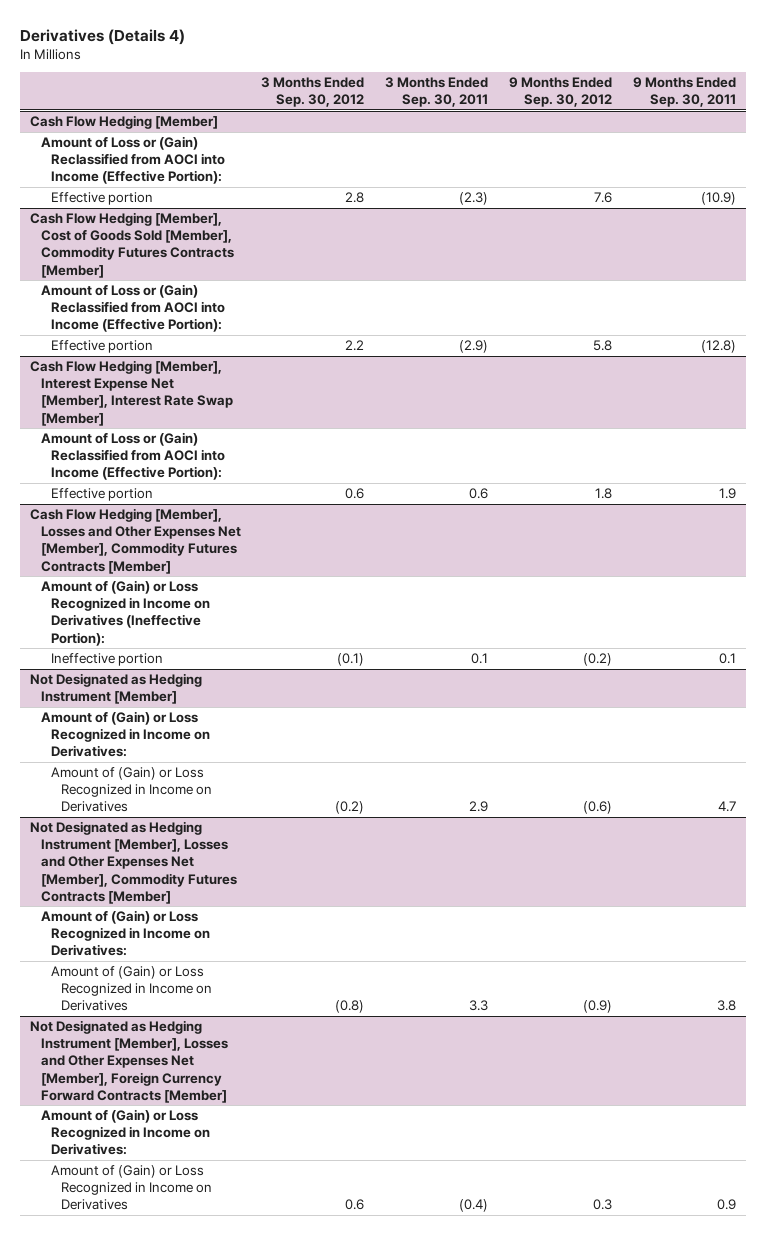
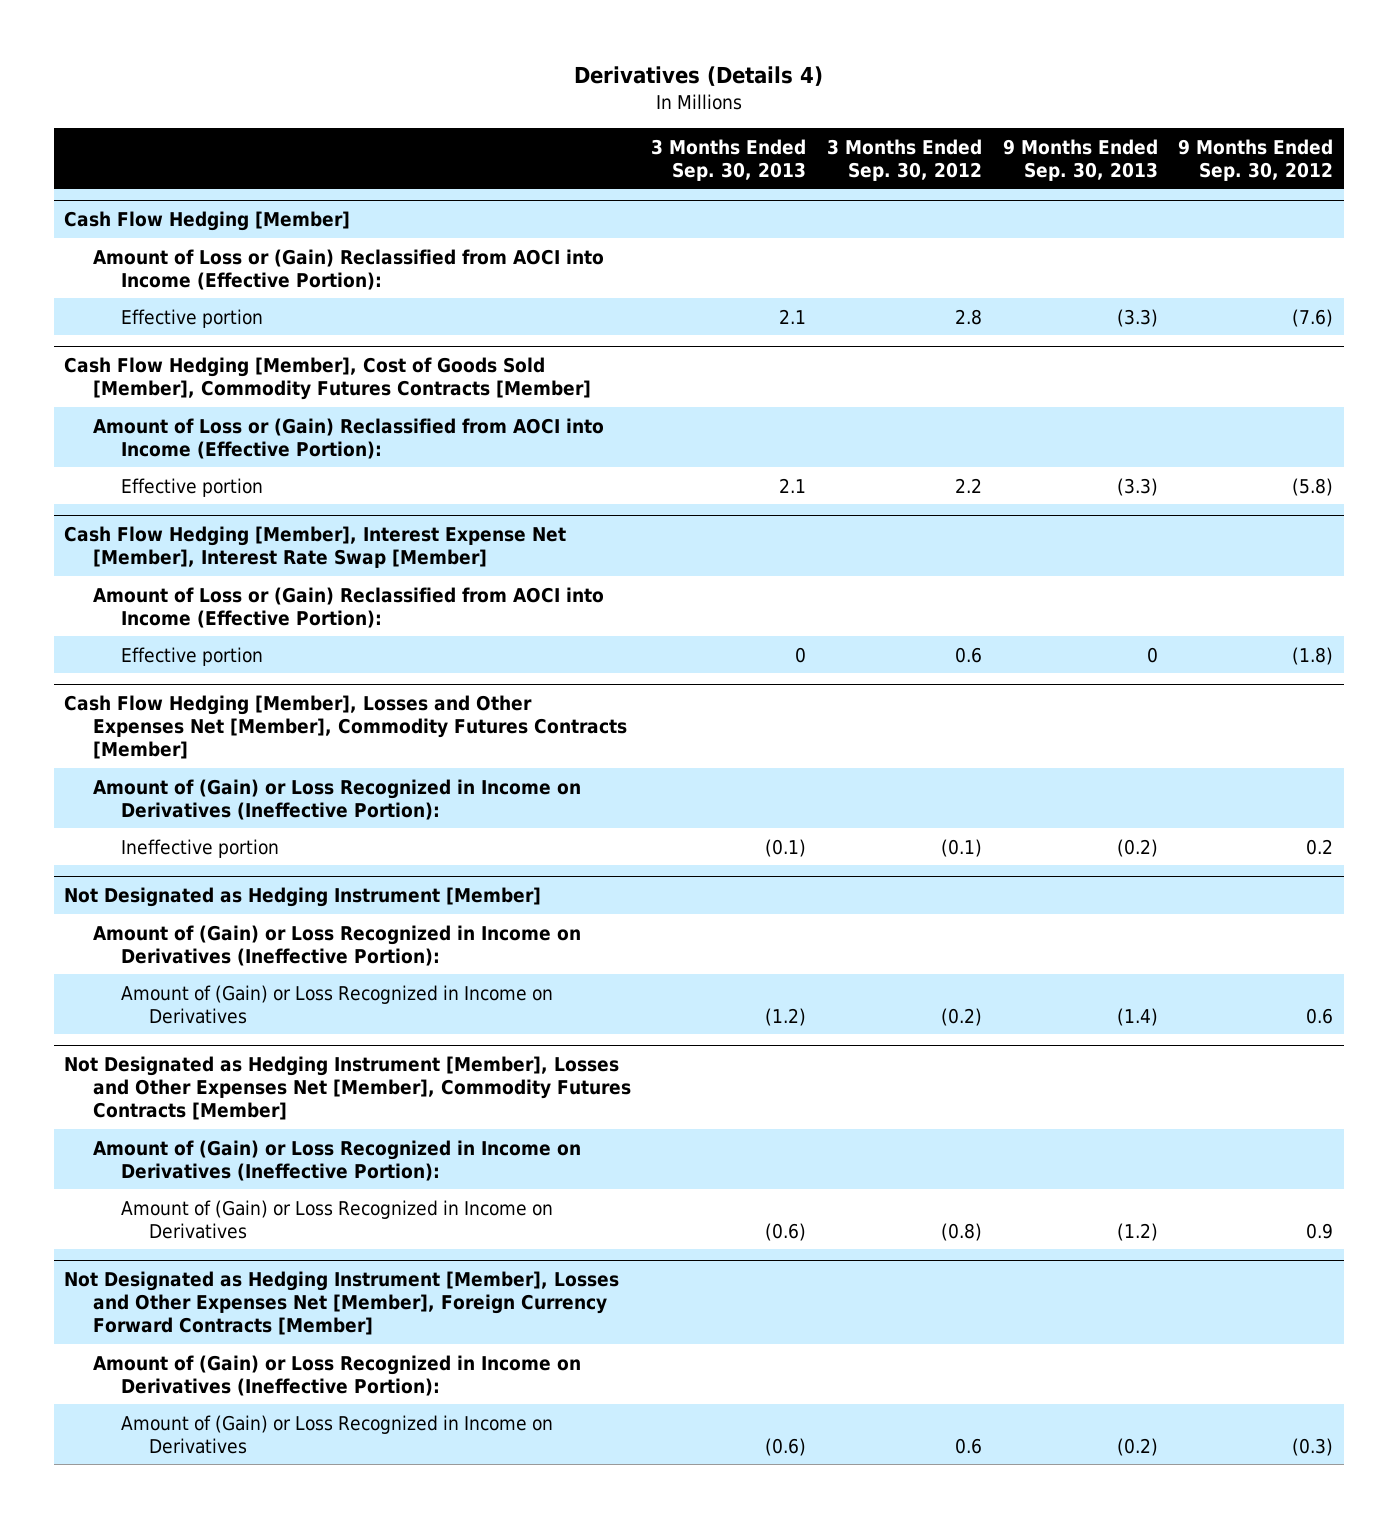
[385,77,489,108] 3 Months Ended Sep. 30, 2011 -> none
[632,77,736,108] 9 Months Ended Sep. 30, 2011 -> none
none -> [651,138,807,181] 3 Months Ended Sep. 30, 2013
none -> [1002,138,1158,181] 9 Months Ended Sep. 30, 2013
[593,192,612,204] 7.6 -> [1292,308,1334,327] (7.6)
[592,340,612,352] 5.8 -> [1292,477,1334,496] (5.8)
[594,488,612,500] 1.8 -> [1292,646,1334,665] (1.8)
[582,653,612,667] (0.2) -> [1306,838,1334,855] 0.2
[40,711,211,758] Amount of (Gain) or Loss Recognized in Income on Derivatives: -> [92,924,581,966] Amount of (Gain) or Loss Recognized in Income on Derivatives (Ineffective Portion):
[582,801,612,815] (0.6) -> [1306,1007,1334,1024] 0.6
[40,910,211,957] Amount of (Gain) or Loss Recognized in Income on Derivatives: -> [92,1139,581,1181] Amount of (Gain) or Loss Recognized in Income on Derivatives (Ineffective Portion):
[582,1000,612,1014] (0.9) -> [1306,1222,1334,1239] 0.9
[40,1109,211,1156] Amount of (Gain) or Loss Recognized in Income on Derivatives: -> [92,1354,581,1396] Amount of (Gain) or Loss Recognized in Income on Derivatives (Ineffective Portion):
[592,1199,612,1211] 0.3 -> [1292,1437,1334,1456] (0.3)

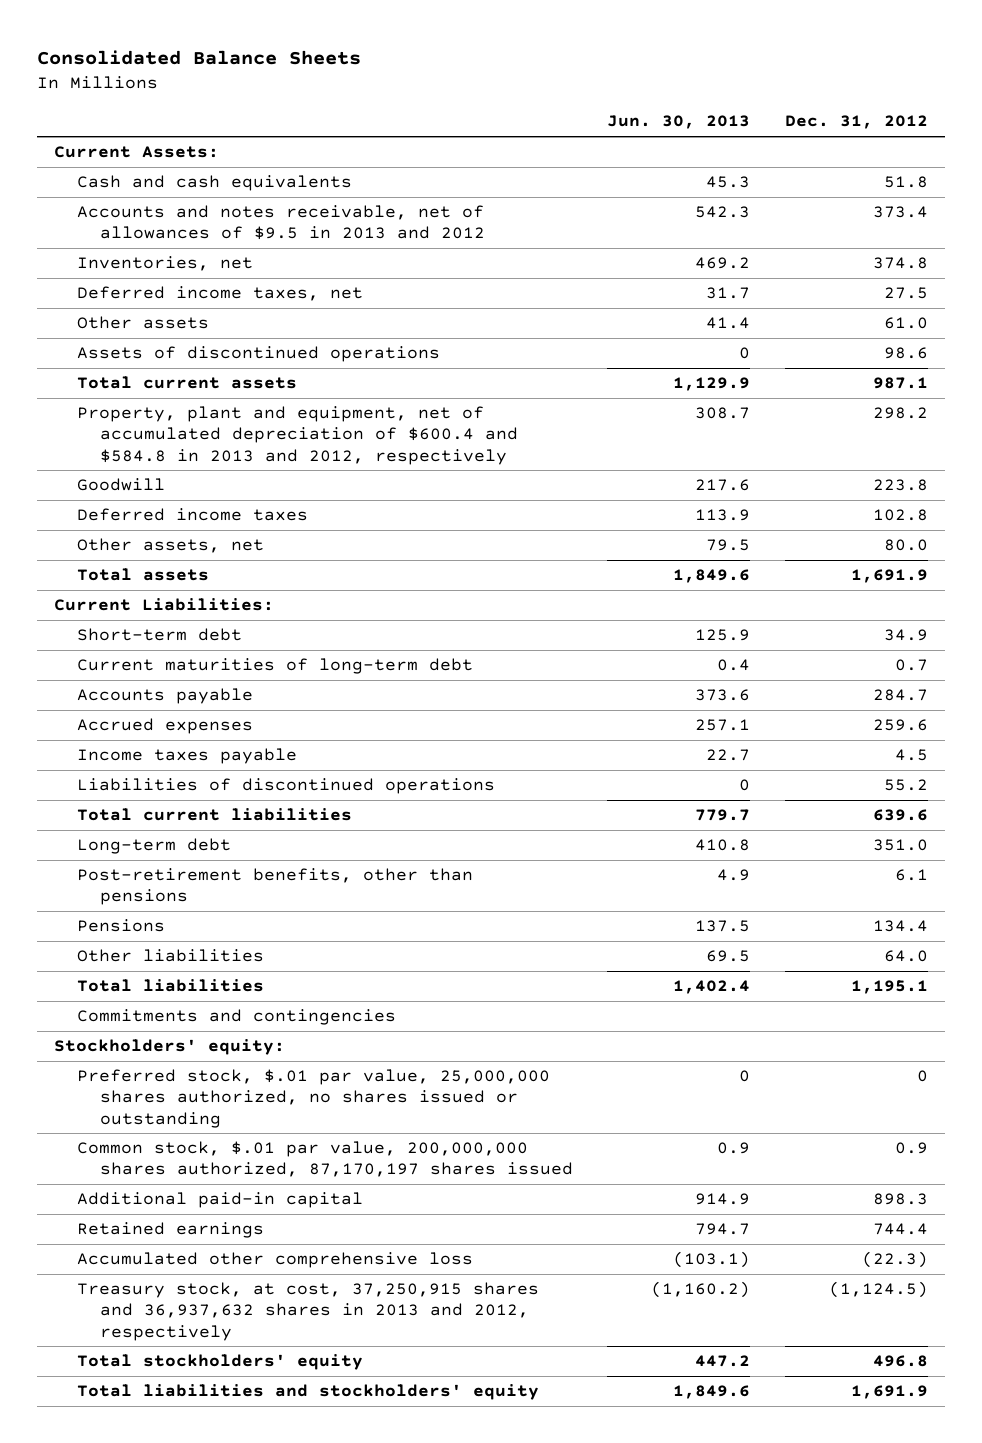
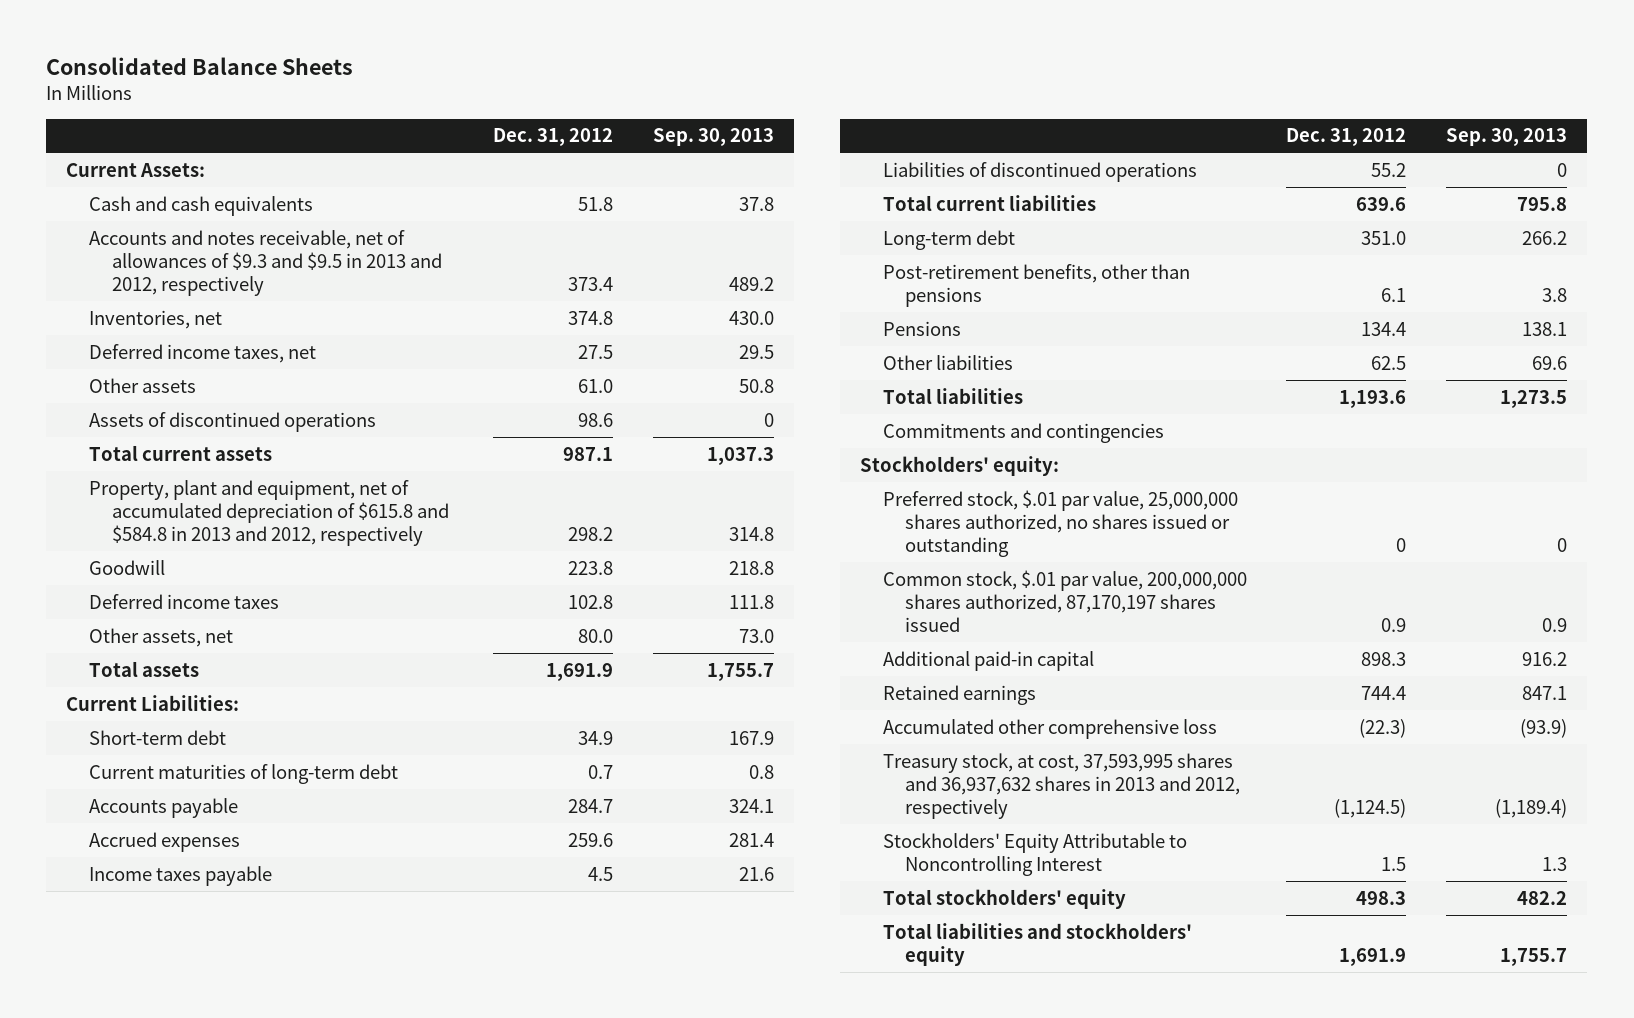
[607,115,751,130] Jun. 30, 2013 -> none
none -> [652,128,774,147] Sep. 30, 2013
[76,205,485,241] Accounts and notes receivable, net of allowances of $9.5 in 2013 and 2012 -> [89,229,442,296] Accounts and notes receivable, net of allowances of $9.3 and $9.5 in 2013 and 2012, respectively
[76,406,518,465] Property, plant and equipment, net of accumulated depreciation of $600.4 and $584.8 in 2013 and 2012, respectively -> [89,479,449,546] Property, plant and equipment, net of accumulated depreciation of $615.8 and $584.8 in 2013 and 2012, respectively
[884,950,929,963] 64.0 -> [1371,355,1407,370] 62.5
[851,980,929,995] 1,195.1 -> [1339,389,1407,408] 1,193.6
[76,1282,539,1341] Treasury stock, at cost, 37,250,915 shares and 36,937,632 shares in 2013 and 2012, respectively -> [882,752,1241,819] Treasury stock, at cost, 37,593,995 shares and 36,937,632 shares in 2013 and 2012, respectively
none -> [882,832,1187,876] Stockholders' Equity Attributable to Noncontrolling Interest
[873,1355,929,1368] 496.8 -> [1356,890,1407,905] 498.3

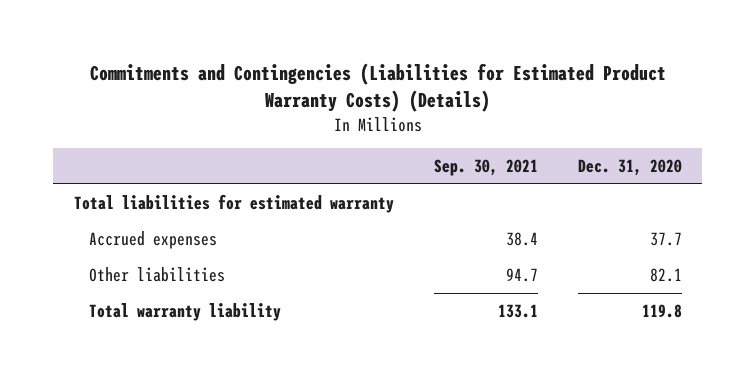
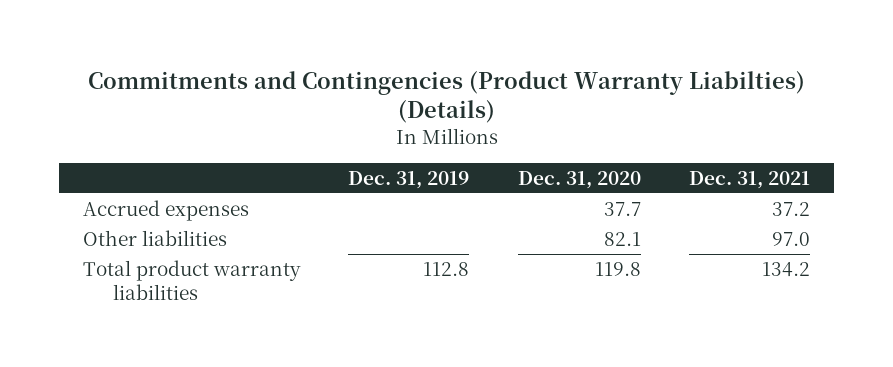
[89,63,666,113] Commitments and Contingencies (Liabilities for Estimated Product Warranty Costs) (Details) -> [87,70,805,124] Commitments and Contingencies (Product Warranty Liabilties) (Details)
[433,158,538,176] Sep. 30, 2021 -> none
none -> [348,170,470,189] Dec. 31, 2019
none -> [689,170,811,189] Dec. 31, 2021
[73,193,394,213] Total liabilities for estimated warranty -> none
[89,302,282,321] Total warranty liability -> [83,259,302,300] Total product warranty liabilities

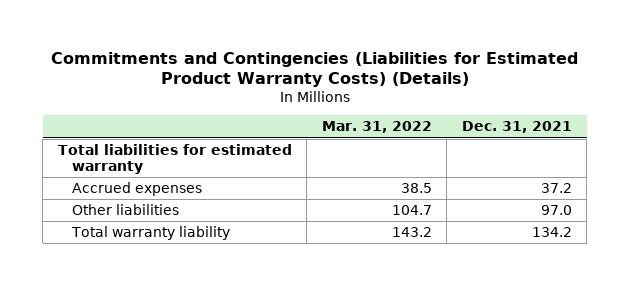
[87,70,805,124] Commitments and Contingencies (Product Warranty Liabilties) (Details) -> [50,51,578,88] Commitments and Contingencies (Liabilities for Estimated Product Warranty Costs) (Details)
[348,170,470,189] Dec. 31, 2019 -> none
[517,170,641,189] Dec. 31, 2020 -> none
none -> [321,121,432,134] Mar. 31, 2022
none -> [57,144,292,174] Total liabilities for estimated warranty
[83,259,302,300] Total product warranty liabilities -> [71,226,231,241] Total warranty liability

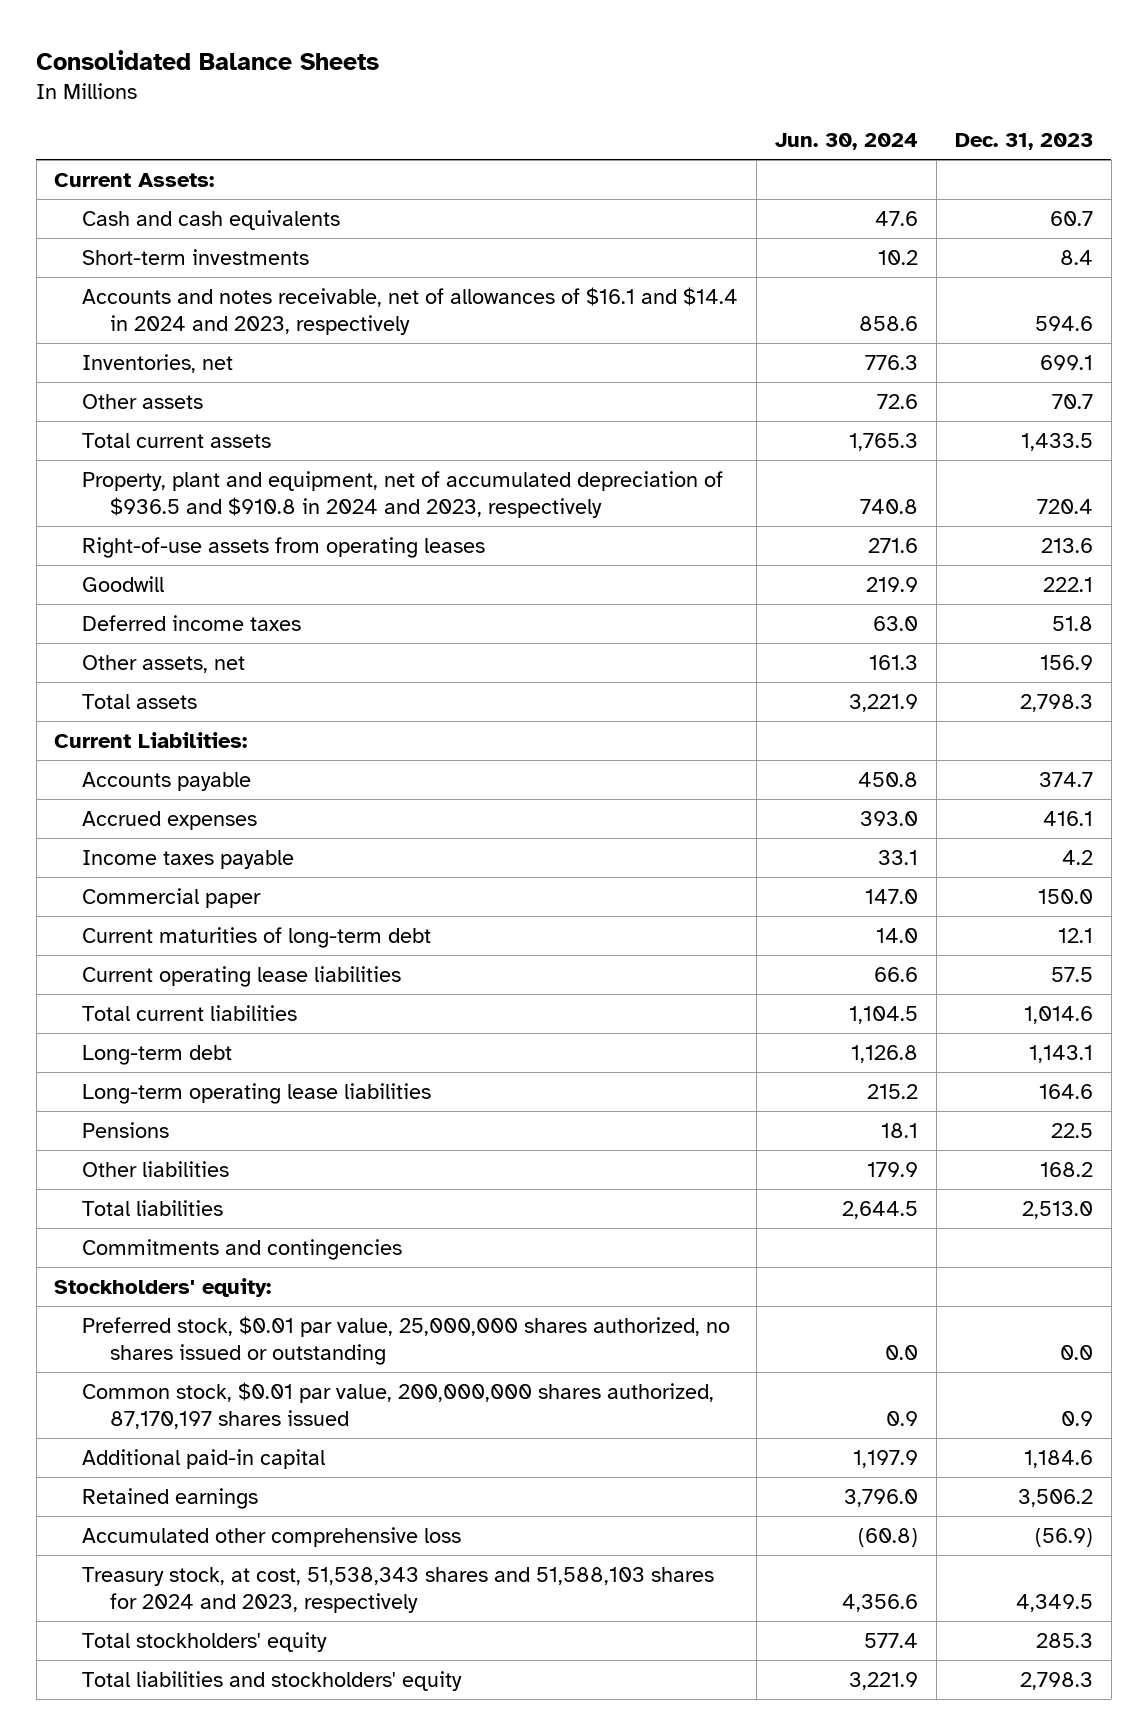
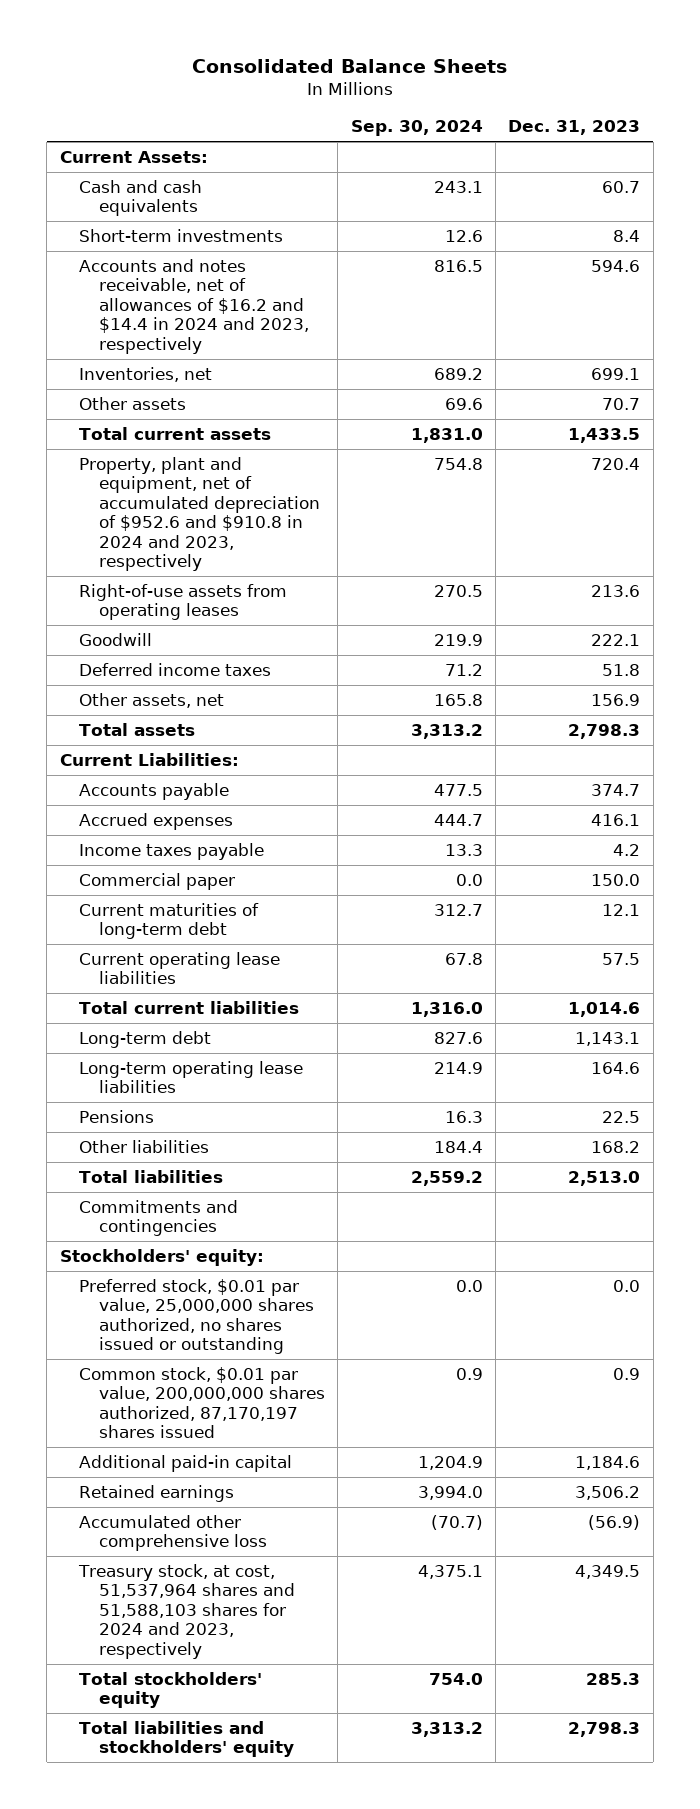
[775,132,919,150] Jun. 30, 2024 -> none
none -> [350,120,483,137] Sep. 30, 2024
[82,286,739,335] Accounts and notes receivable, net of allowances of $16.1 and $14.4 in 2024 and 2023, respectively -> [79,258,309,354] Accounts and notes receivable, net of allowances of $16.2 and $14.4 in 2024 and 2023, respectively
[82,470,724,518] Property, plant and equipment, net of accumulated depreciation of $936.5 and $910.8 in 2024 and 2023, respectively -> [79,456,320,572] Property, plant and equipment, net of accumulated depreciation of $952.6 and $910.8 in 2024 and 2023, respectively
[82,1566,715,1613] Treasury stock, at cost, 51,538,343 shares and 51,588,103 shares for 2024 and 2023, respectively -> [78,1563,295,1659] Treasury stock, at cost, 51,537,964 shares and 51,588,103 shares for 2024 and 2023, respectively

